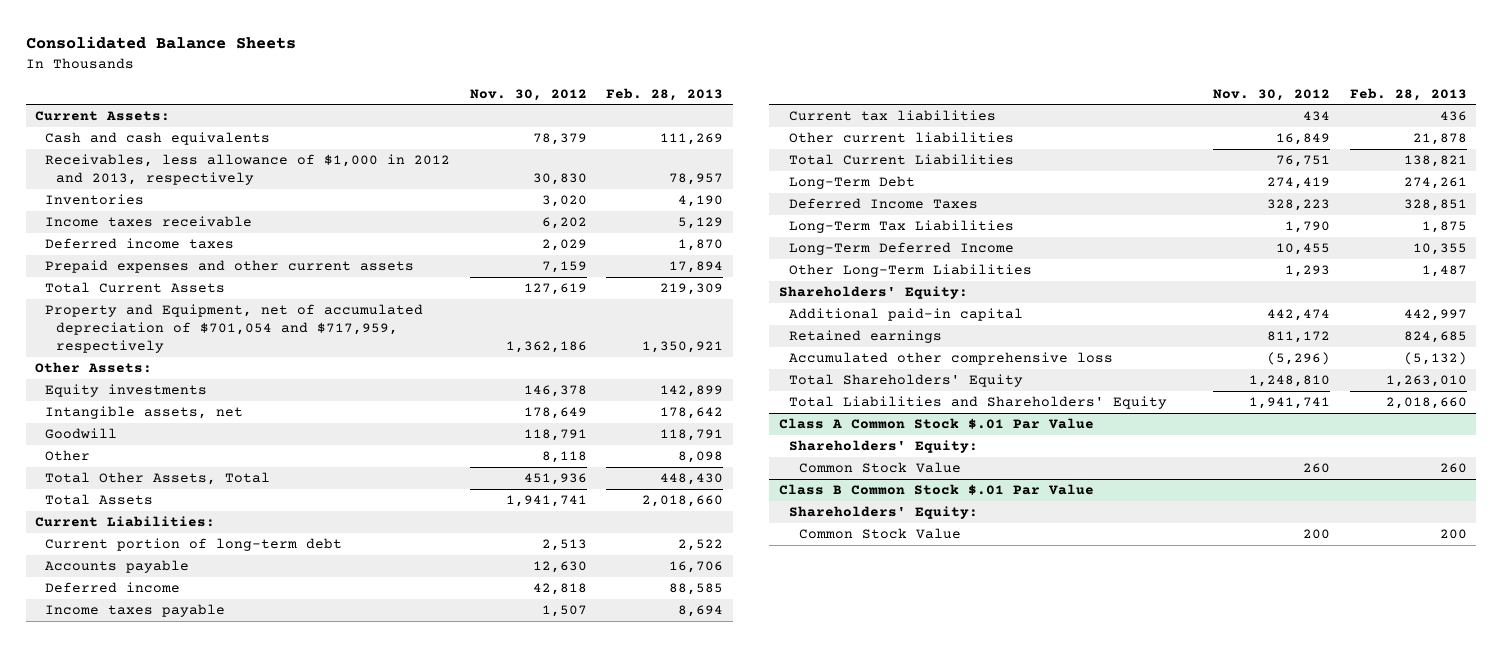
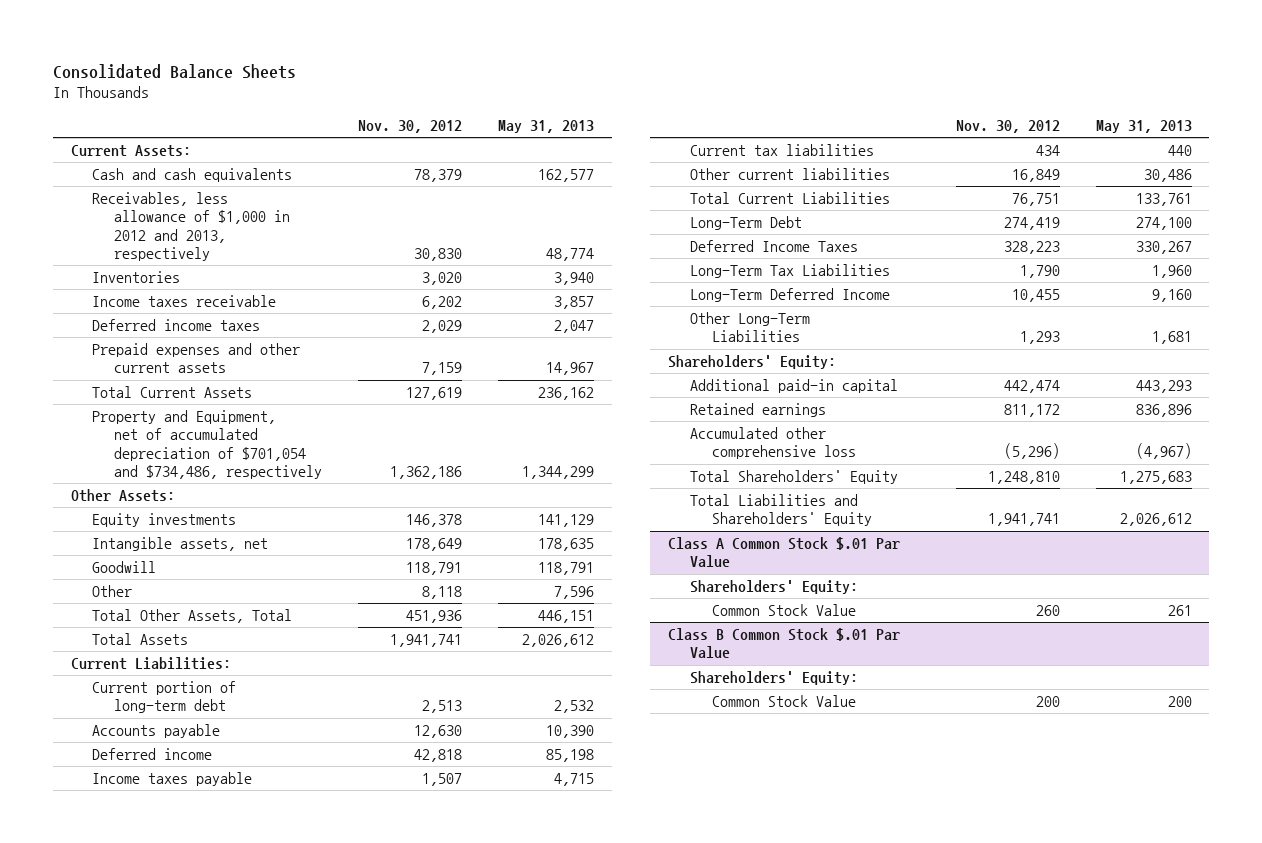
[605,87,723,101] Feb. 28, 2013 -> none
none -> [497,119,594,133] May 31, 2013
[45,304,424,354] Property and Equipment, net of accumulated depreciation of $701,054 and $717,959, respectively -> [92,410,323,480] Property and Equipment, net of accumulated depreciation of $701,054 and $734,486, respectively

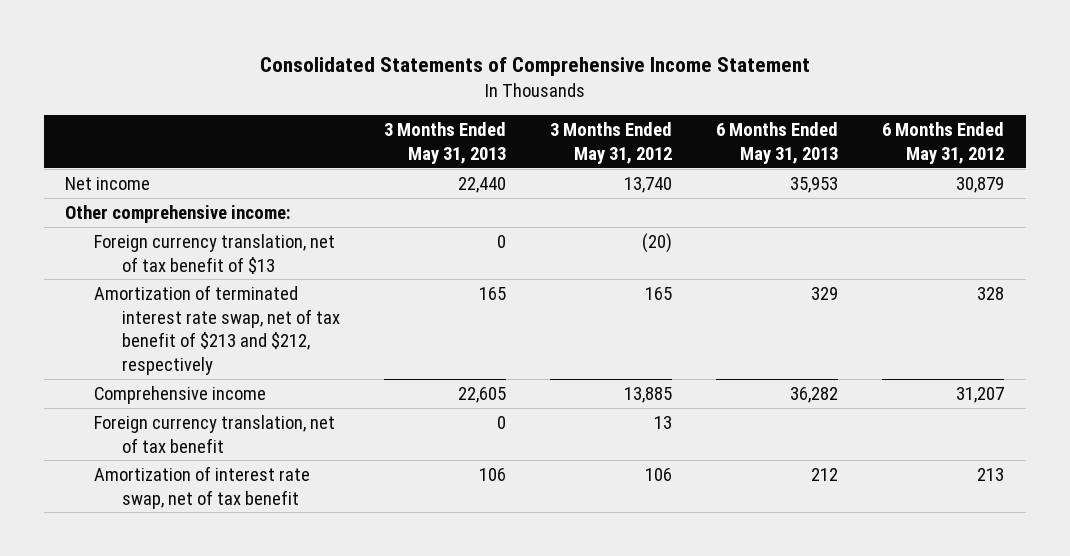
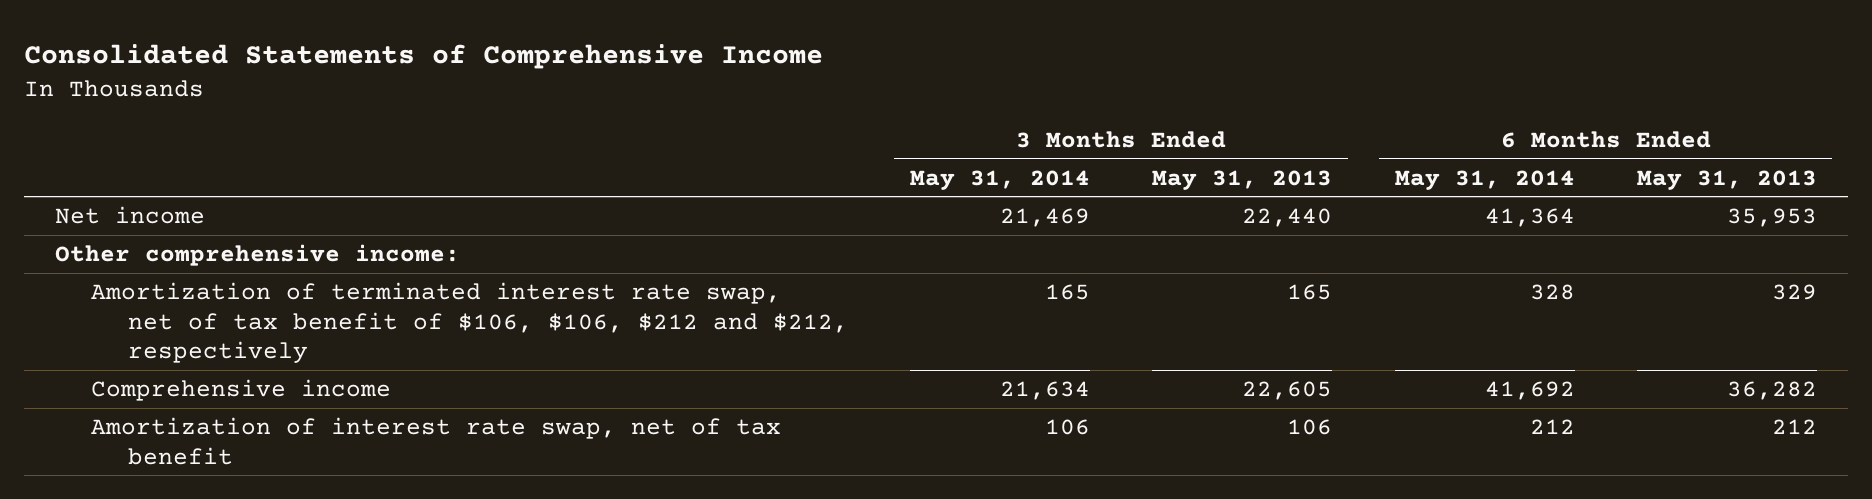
[259,57,810,77] Consolidated Statements of Comprehensive Income Statement -> [24,43,824,69] Consolidated Statements of Comprehensive Income
[550,122,673,164] 3 Months Ended May 31, 2012 -> none
[882,122,1005,164] 6 Months Ended May 31, 2012 -> none
none -> [909,169,1090,190] May 31, 2014
none -> [1394,169,1575,190] May 31, 2014
[93,233,335,274] Foreign currency translation, net of tax benefit of $13 -> none
[93,284,341,375] Amortization of terminated interest rate swap, net of tax benefit of $213 and $212, respectively -> [91,282,848,364] Amortization of terminated interest rate swap, net of tax benefit of $106, $106, $212 and $212, respectively
[93,414,335,453] Foreign currency translation, net of tax benefit -> none

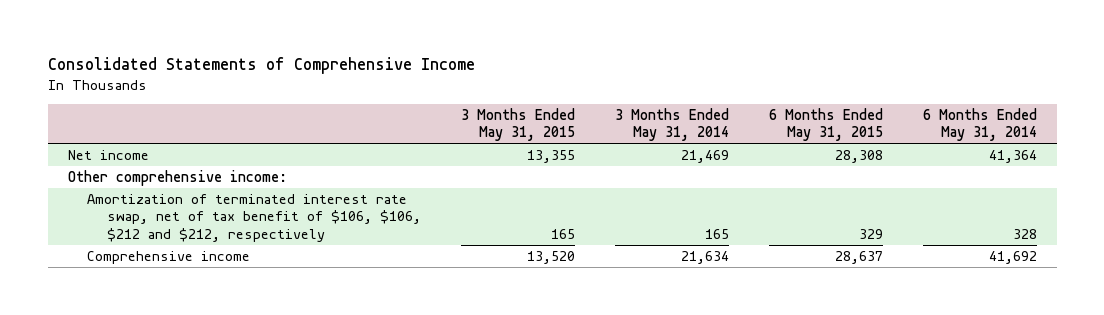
[1152,169,1333,190] May 31, 2013 -> none
[1636,169,1817,190] May 31, 2013 -> none
none -> [460,107,575,142] 3 Months Ended May 31, 2015
none -> [768,107,883,142] 6 Months Ended May 31, 2015
[91,417,782,465] Amortization of interest rate swap, net of tax benefit -> none

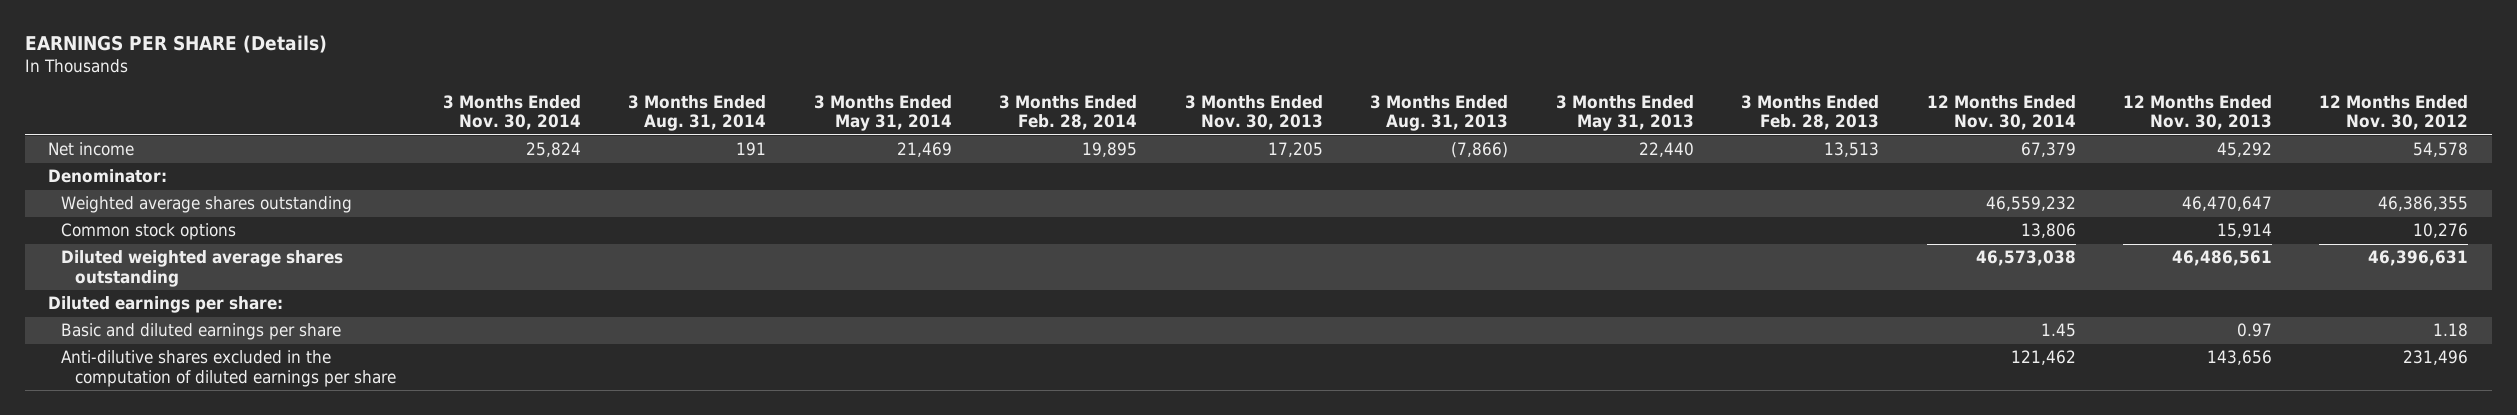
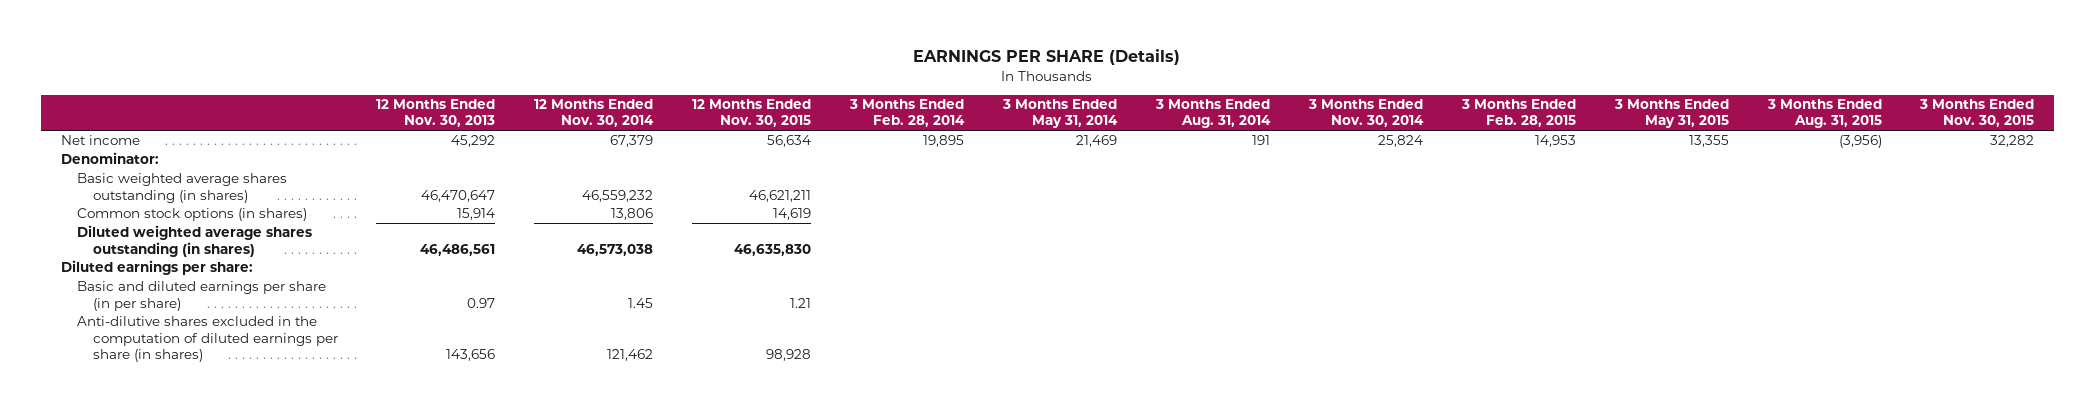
[1184,94,1323,131] 3 Months Ended Nov. 30, 2013 -> none
[1370,94,1509,132] 3 Months Ended Aug. 31, 2013 -> none
[1555,94,1694,132] 3 Months Ended May 31, 2013 -> none
[1741,94,1880,131] 3 Months Ended Feb. 28, 2013 -> none
[2319,94,2469,131] 12 Months Ended Nov. 30, 2012 -> none
none -> [692,99,812,128] 12 Months Ended Nov. 30, 2015
none -> [1460,99,1576,128] 3 Months Ended Feb. 28, 2015
none -> [1613,99,1729,129] 3 Months Ended May 31, 2015
none -> [1766,99,1882,129] 3 Months Ended Aug. 31, 2015
none -> [1919,99,2035,128] 3 Months Ended Nov. 30, 2015
[61,196,353,214] Weighted average shares outstanding -> [76,173,287,203] Basic weighted average shares outstanding (in shares)
[61,223,237,241] Common stock options -> [76,208,307,222] Common stock options (in shares)
[61,250,344,287] Diluted weighted average shares outstanding -> [76,225,312,257] Diluted weighted average shares outstanding (in shares)
[61,323,342,341] Basic and diluted earnings per share -> [76,281,326,311] Basic and diluted earnings per share (in per share)
[61,350,396,387] Anti-dilutive shares excluded in the computation of diluted earnings per share -> [76,316,338,362] Anti-dilutive shares excluded in the computation of diluted earnings per share (in shares)

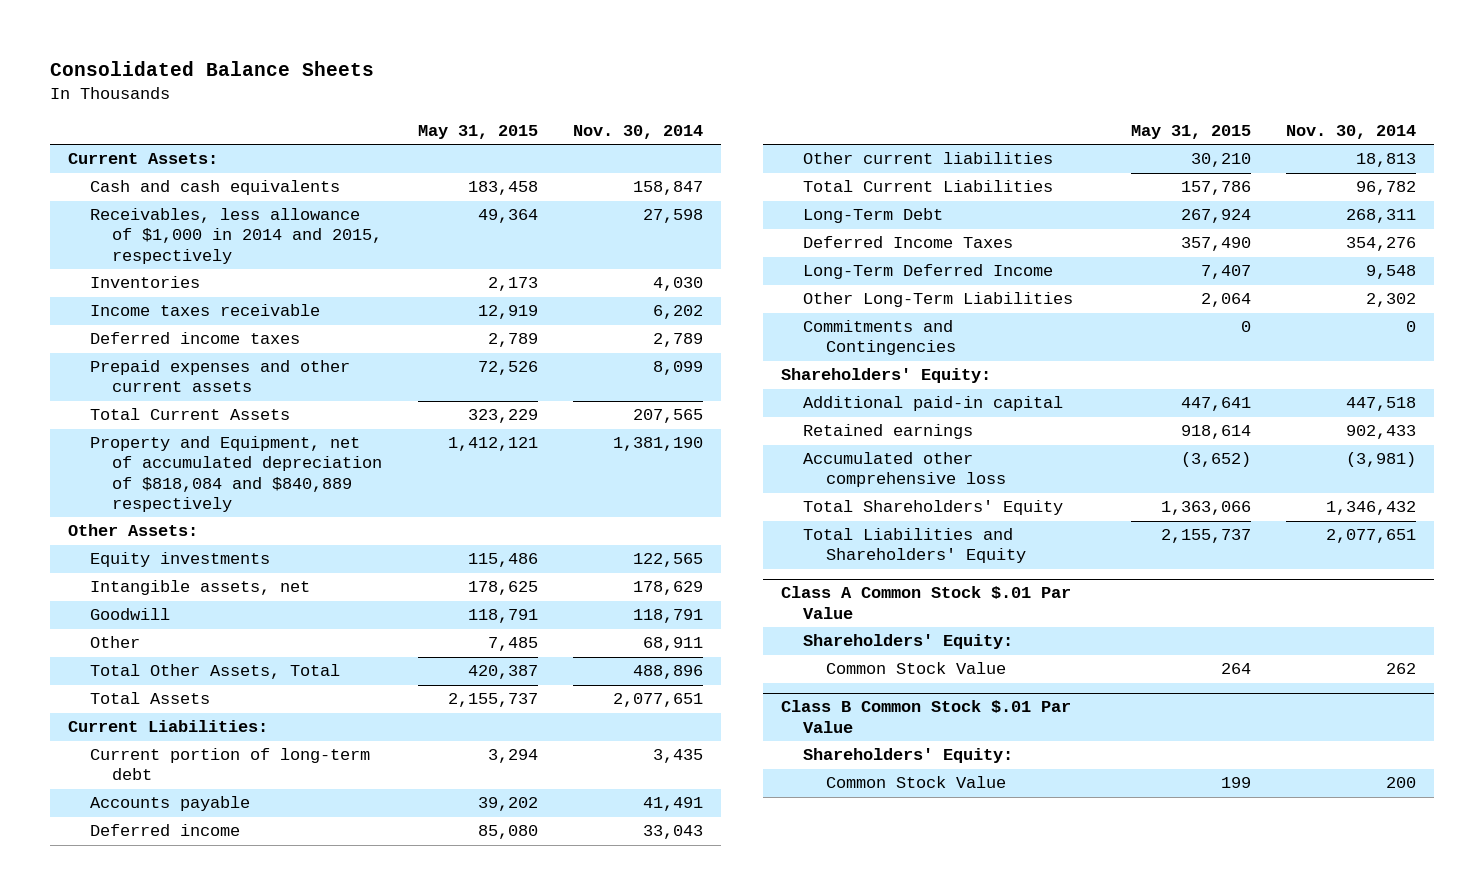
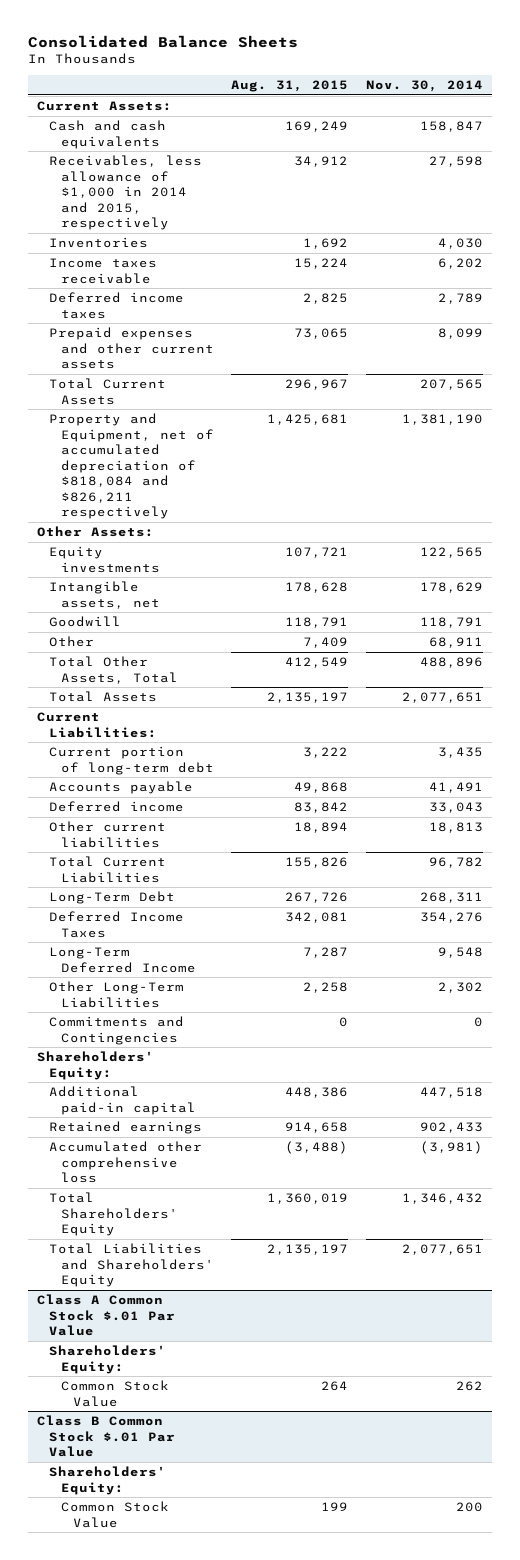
[417,124,538,139] May 31, 2015 -> none
none -> [231,80,349,93] Aug. 31, 2015
[90,436,383,512] Property and Equipment, net of accumulated depreciation of $818,084 and $840,889 respectively -> [48,413,214,520] Property and Equipment, net of accumulated depreciation of $818,084 and $826,211 respectively

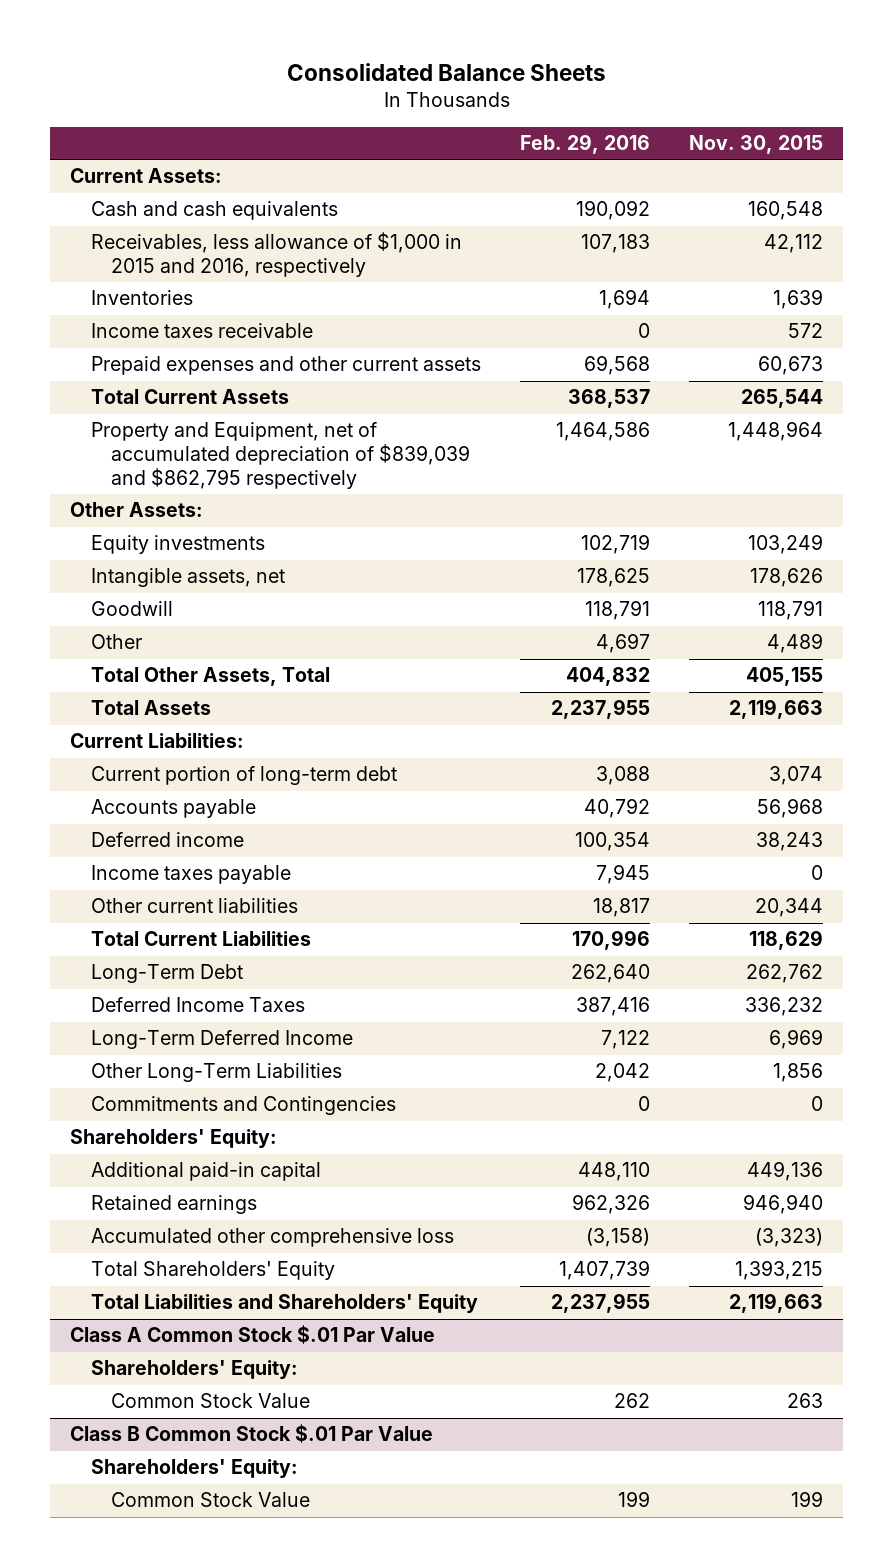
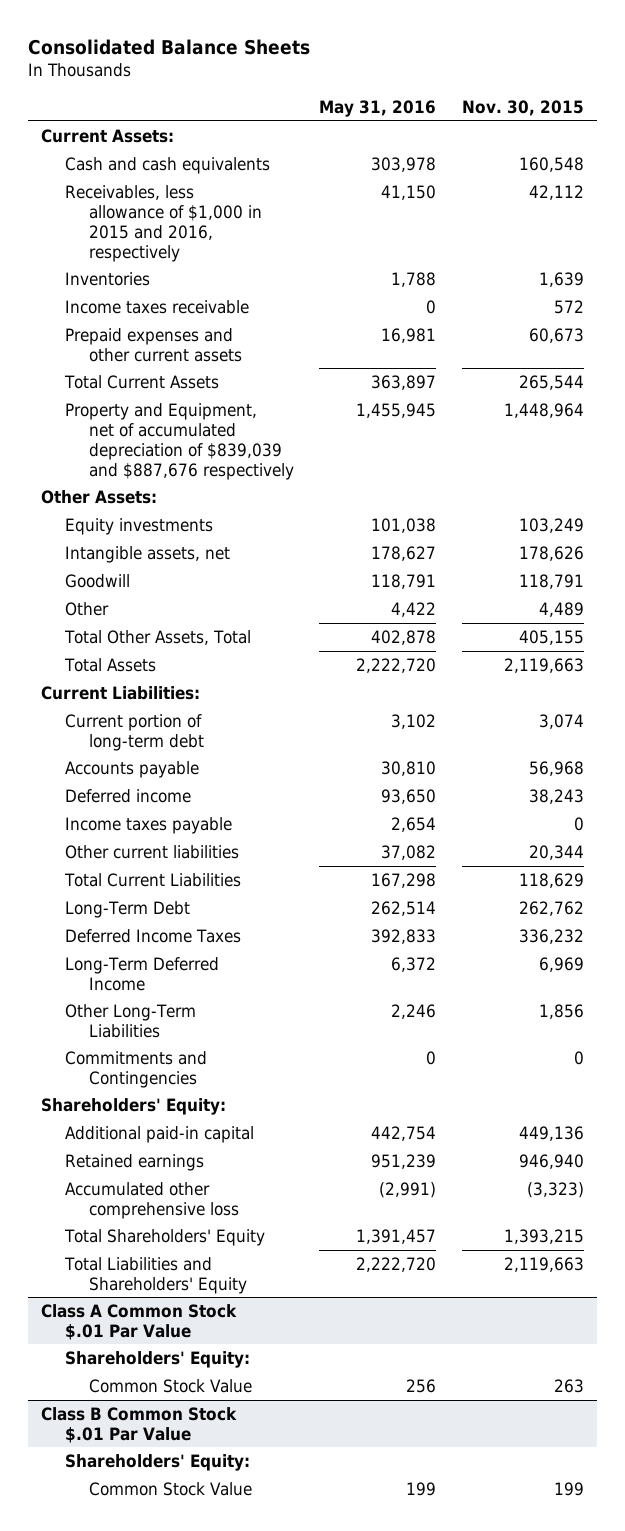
[519,134,650,155] Feb. 29, 2016 -> none
none -> [319,99,437,117] May 31, 2016
[90,422,471,489] Property and Equipment, net of accumulated depreciation of $839,039 and $862,795 respectively -> [64,402,294,480] Property and Equipment, net of accumulated depreciation of $839,039 and $887,676 respectively

